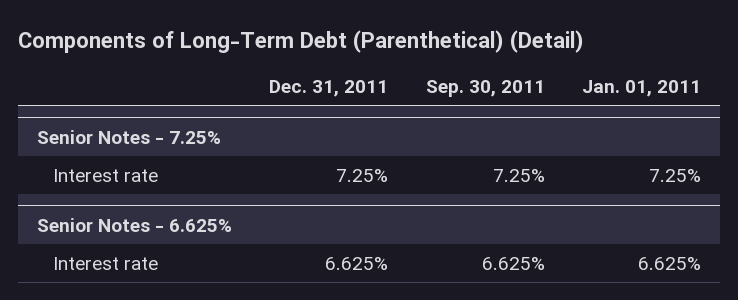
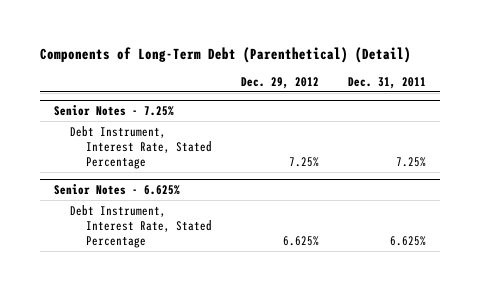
[425,79,545,97] Sep. 30, 2011 -> none
[582,79,702,97] Jan. 01, 2011 -> none
none -> [240,77,319,90] Dec. 29, 2012
[53,168,159,182] Interest rate -> [69,125,212,169] Debt Instrument, Interest Rate, Stated Percentage
[53,256,159,270] Interest rate -> [69,204,212,248] Debt Instrument, Interest Rate, Stated Percentage

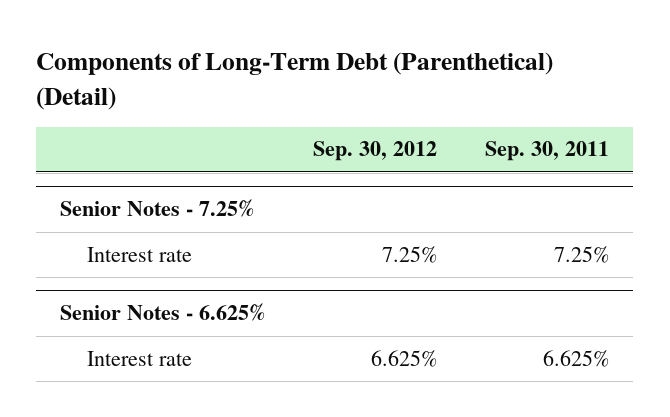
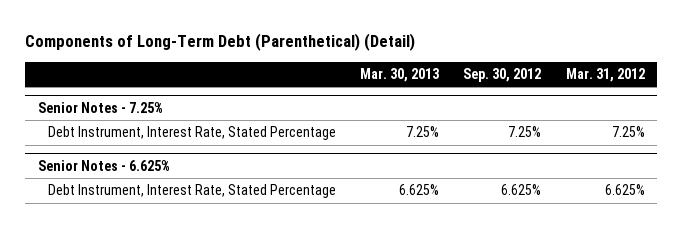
[485,141,610,162] Sep. 30, 2011 -> none
none -> [359,67,439,82] Mar. 30, 2013
none -> [565,67,645,82] Mar. 31, 2012
[86,246,192,262] Interest rate -> [47,126,336,141] Debt Instrument, Interest Rate, Stated Percentage
[86,350,192,366] Interest rate -> [47,184,336,199] Debt Instrument, Interest Rate, Stated Percentage

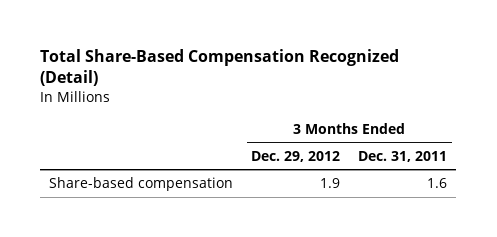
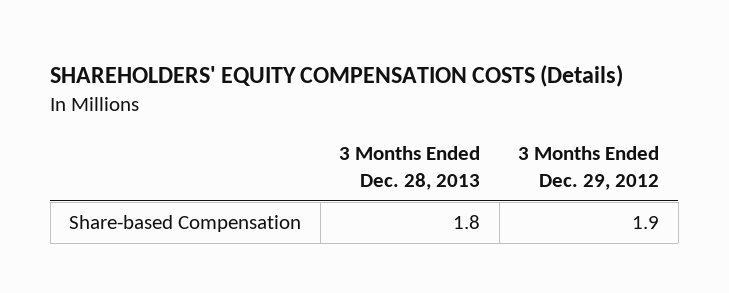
[40,48,400,87] Total Share-Based Compensation Recognized (Detail) -> [50,65,624,88] SHAREHOLDERS' EQUITY COMPENSATION COSTS (Details)
[358,150,448,162] Dec. 31, 2011 -> none
none -> [339,145,481,190] 3 Months Ended Dec. 28, 2013
[49,177,234,192] Share-based compensation -> [69,215,302,233] Share-based Compensation

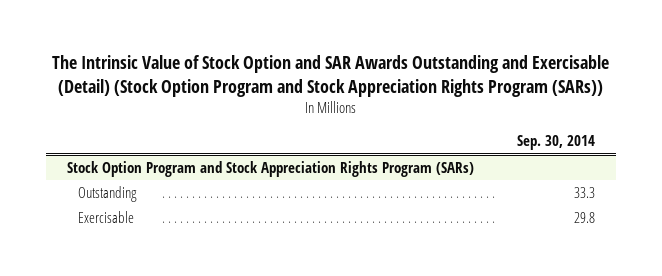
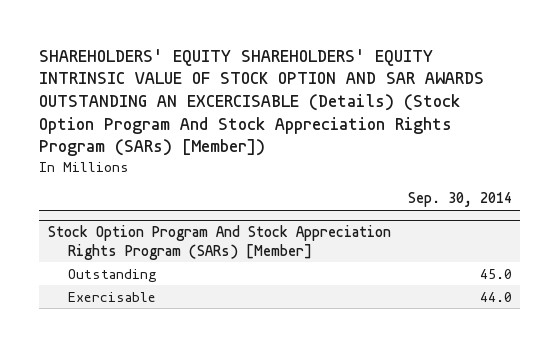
[51,55,609,97] The Intrinsic Value of Stock Option and SAR Awards Outstanding and Exercisable (Detail) (Stock Option Program and Stock Appreciation Rights Program (SARs)) -> [39,48,485,157] SHAREHOLDERS' EQUITY SHAREHOLDERS' EQUITY INTRINSIC VALUE OF STOCK OPTION AND SAR AWARDS OUTSTANDING AN EXCERCISABLE (Details) (Stock Option Program And Stock Appreciation Rights Program (SARs) [Member])
[67,160,475,177] Stock Option Program and Stock Appreciation Rights Program (SARs) -> [47,225,391,260] Stock Option Program And Stock Appreciation Rights Program (SARs) [Member]
[573,186,595,198] 33.3 -> [479,268,512,279] 45.0
[573,211,595,223] 29.8 -> [479,291,512,302] 44.0

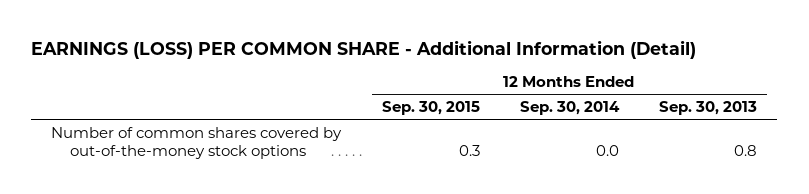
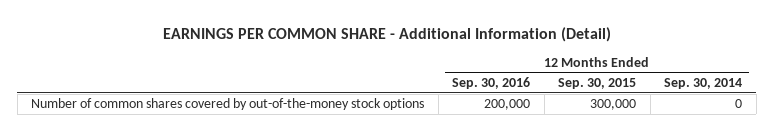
[31,39,697,59] EARNINGS (LOSS) PER COMMON SHARE - Additional Information (Detail) -> [162,26,611,42] EARNINGS PER COMMON SHARE - Additional Information (Detail)
[659,101,758,116] Sep. 30, 2013 -> none
none -> [452,76,531,89] Sep. 30, 2016
[458,145,480,157] 0.3 -> [590,99,637,111] 300,000
[595,145,619,157] 0.0 -> [735,99,743,109] 0

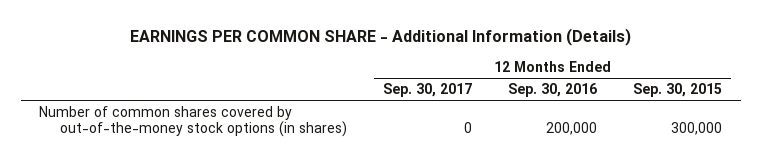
[162,26,611,42] EARNINGS PER COMMON SHARE - Additional Information (Detail) -> [129,28,631,47] EARNINGS PER COMMON SHARE - Additional Information (Details)
[664,77,743,89] Sep. 30, 2014 -> none
none -> [383,83,473,98] Sep. 30, 2017
[31,98,425,111] Number of common shares covered by out-of-the-money stock options -> [38,105,348,138] Number of common shares covered by out-of-the-money stock options (in shares)

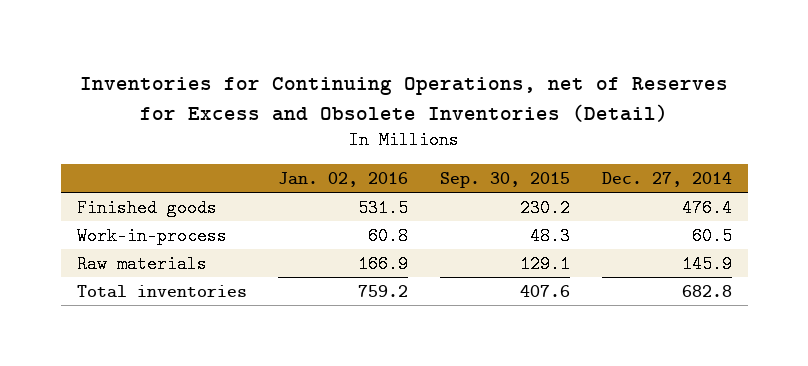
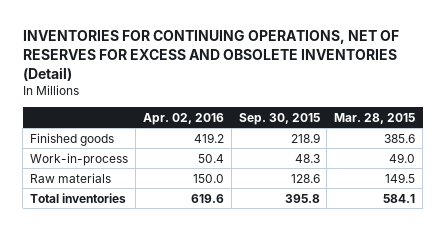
[80,77,729,122] Inventories for Continuing Operations, net of Reserves for Excess and Obsolete Inventories (Detail) -> [22,30,399,81] INVENTORIES FOR CONTINUING OPERATIONS, NET OF RESERVES FOR EXCESS AND OBSOLETE INVENTORIES (Detail)
[278,171,409,187] Jan. 02, 2016 -> none
[601,171,732,187] Dec. 27, 2014 -> none
none -> [142,112,224,125] Apr. 02, 2016
none -> [334,112,416,124] Mar. 28, 2015
[520,198,571,217] 230.2 -> [290,132,320,143] 218.9
[520,254,571,273] 129.1 -> [290,173,320,183] 128.6
[520,284,571,297] 407.6 -> [284,193,320,203] 395.8

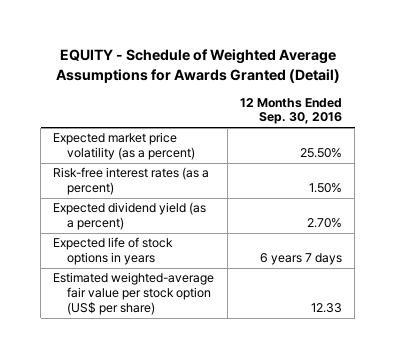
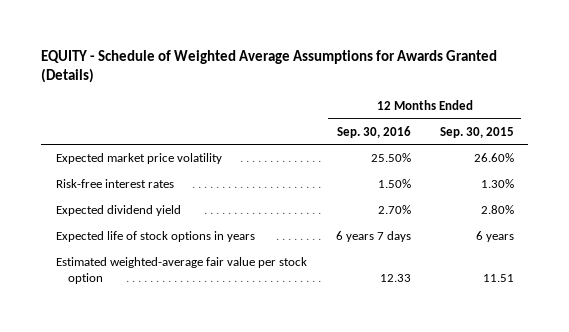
[55,49,340,83] EQUITY - Schedule of Weighted Average Assumptions for Awards Granted (Detail) -> [41,49,498,84] EQUITY - Schedule of Weighted Average Assumptions for Awards Granted (Details)
none -> [439,126,514,138] Sep. 30, 2015
[53,132,196,161] Expected market price volatility (as a percent) -> [55,152,222,164] Expected market price volatility
[53,167,210,196] Risk-free interest rates (as a percent) -> [55,178,174,188] Risk-free interest rates
[53,202,207,231] Expected dividend yield (as a percent) -> [55,204,181,216] Expected dividend yield
[53,272,215,316] Estimated weighted-average fair value per stock option (US$ per share) -> [55,256,307,285] Estimated weighted-average fair value per stock option

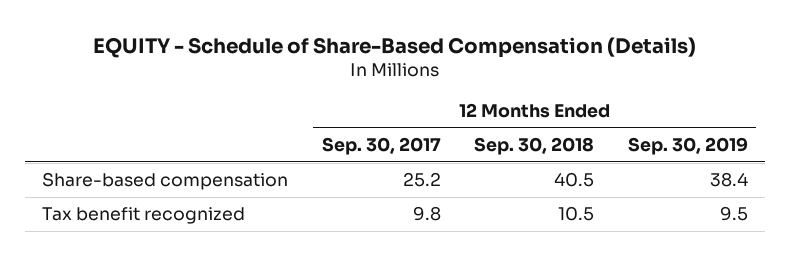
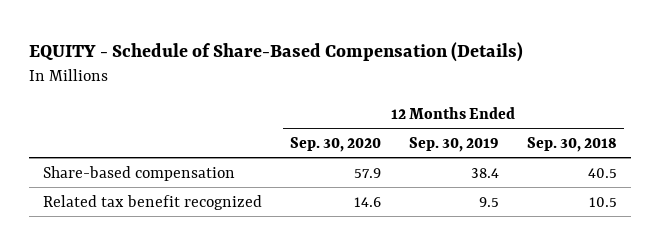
[321,137,441,156] Sep. 30, 2017 -> none
none -> [289,137,381,153] Sep. 30, 2020
[42,207,246,225] Tax benefit recognized -> [42,194,262,210] Related tax benefit recognized

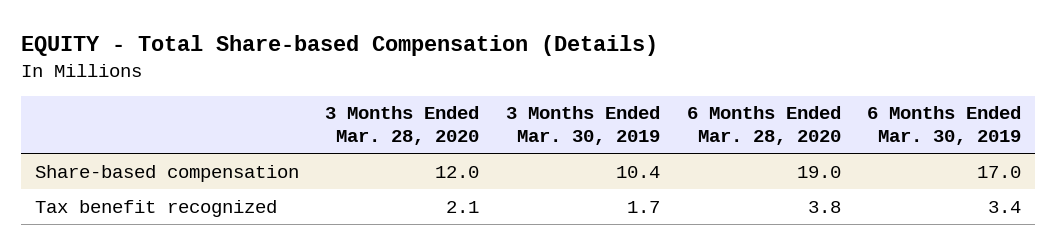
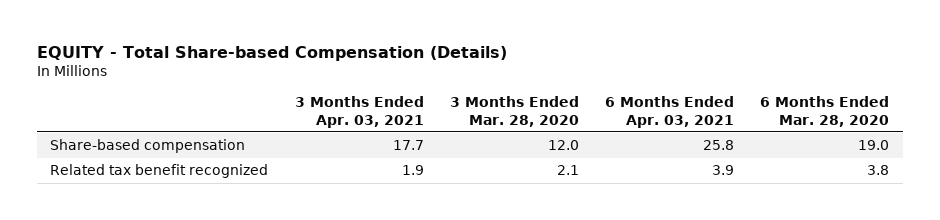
[505,106,660,146] 3 Months Ended Mar. 30, 2019 -> none
[867,106,1022,146] 6 Months Ended Mar. 30, 2019 -> none
none -> [294,96,424,128] 3 Months Ended Apr. 03, 2021
none -> [605,96,735,128] 6 Months Ended Apr. 03, 2021
[34,199,277,217] Tax benefit recognized -> [50,164,269,179] Related tax benefit recognized

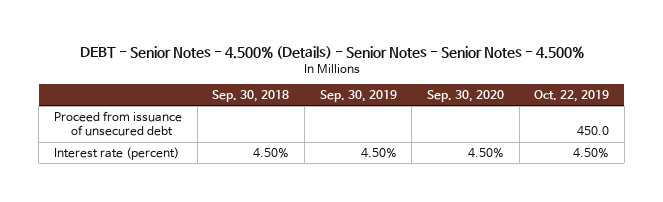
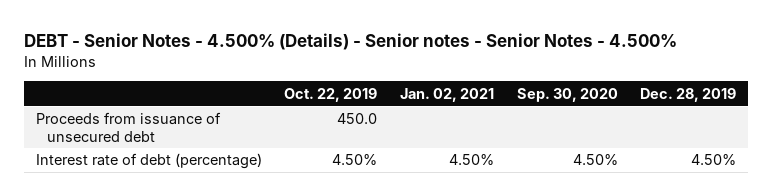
[79,45,584,59] DEBT - Senior Notes - 4.500% (Details) - Senior Notes - Senior Notes - 4.500% -> [24,33,678,51] DEBT - Senior Notes - 4.500% (Details) - Senior notes - Senior Notes - 4.500%
[212,89,290,102] Sep. 30, 2018 -> none
[319,89,397,102] Sep. 30, 2019 -> none
none -> [400,87,495,102] Jan. 02, 2021
none -> [640,87,737,102] Dec. 28, 2019
[53,110,182,137] Proceed from issuance of unsecured debt -> [35,112,221,142] Proceeds from issuance of unsecured debt
[53,146,179,160] Interest rate (percent) -> [35,153,262,170] Interest rate of debt (percentage)

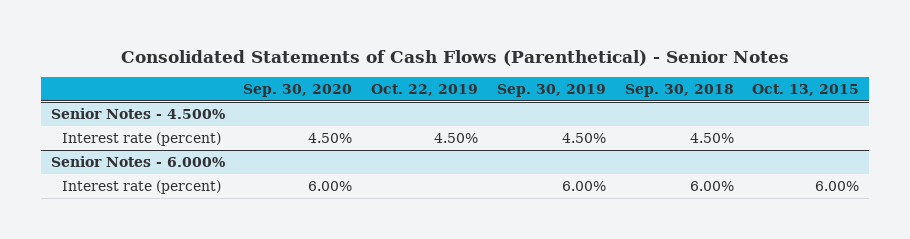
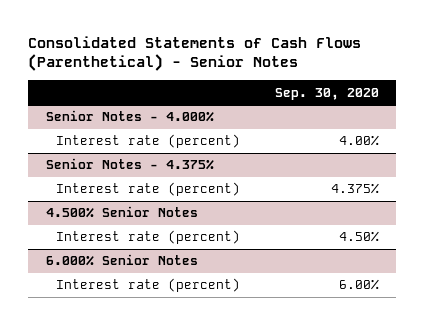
[371,84,479,97] Oct. 22, 2019 -> none
[496,84,606,98] Sep. 30, 2019 -> none
[624,84,734,98] Sep. 30, 2018 -> none
[752,84,860,97] Oct. 13, 2015 -> none
[50,107,225,119] Senior Notes - 4.500% -> [45,110,214,123] Senior Notes - 4.000%
none -> [56,134,241,149] Interest rate (percent)
none -> [45,158,214,171] Senior Notes - 4.375%
none -> [56,182,241,197] Interest rate (percent)
none -> [45,206,198,219] 4.500% Senior Notes
[50,155,225,167] Senior Notes - 6.000% -> [45,254,198,267] 6.000% Senior Notes

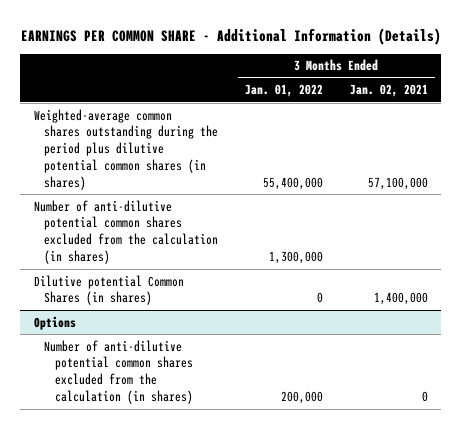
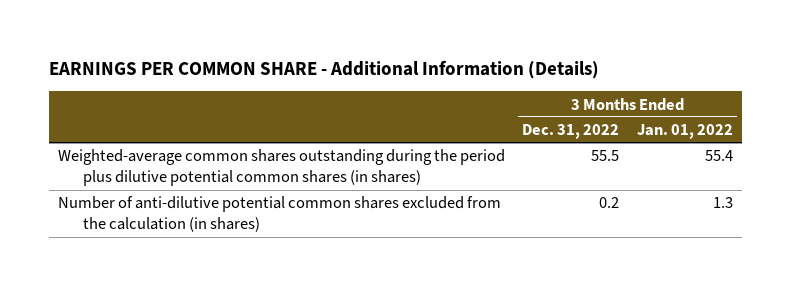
[349,84,428,98] Jan. 02, 2021 -> none
none -> [522,124,620,140] Dec. 31, 2022
[33,274,184,306] Dilutive potential Common Shares (in shares) -> none
[33,315,76,330] Options -> none
[44,339,194,405] Number of anti-dilutive potential common shares excluded from the calculation (in shares) -> none
[263,177,324,191] 55,400,000 -> [704,150,733,162] 55.4
[269,251,324,265] 1,300,000 -> [712,197,733,209] 1.3

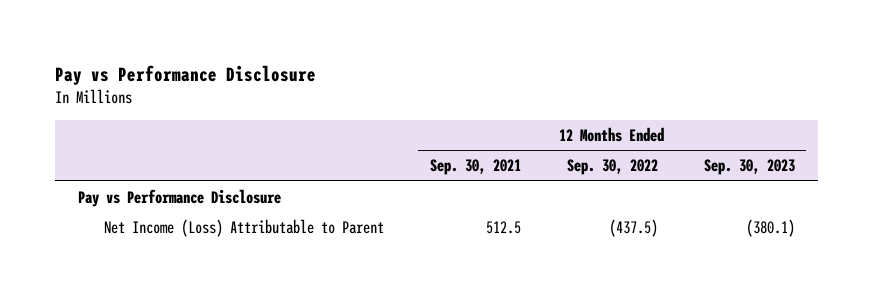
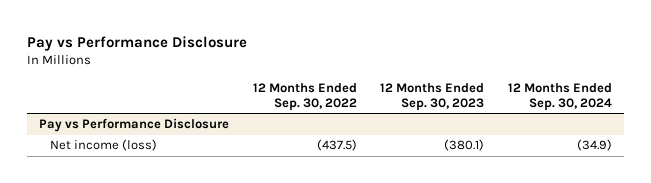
[429,159,521,176] Sep. 30, 2021 -> none
none -> [508,82,613,112] 12 Months Ended Sep. 30, 2024
[103,218,384,237] Net Income (Loss) Attributable to Parent -> [50,139,158,152] Net income (loss)

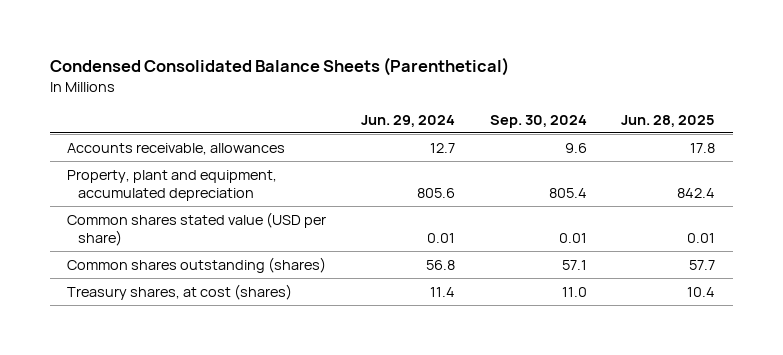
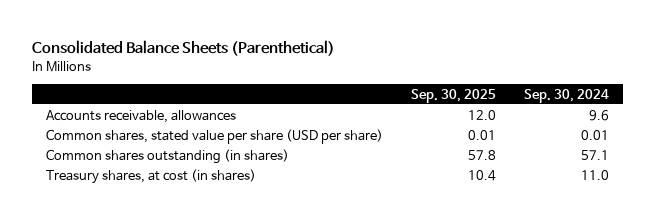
[50,57,510,77] Condensed Consolidated Balance Sheets (Parenthetical) -> [32,39,336,56] Consolidated Balance Sheets (Parenthetical)
[361,114,456,127] Jun. 29, 2024 -> none
[621,114,716,127] Jun. 28, 2025 -> none
none -> [411,88,497,103] Sep. 30, 2025
[67,169,278,201] Property, plant and equipment, accumulated depreciation -> none
[67,211,327,246] Common shares stated value (USD per share) -> [46,128,384,144] Common shares, stated value per share (USD per share)
[67,256,327,273] Common shares outstanding (shares) -> [46,148,290,164] Common shares outstanding (in shares)
[67,283,293,300] Treasury shares, at cost (shares) -> [46,168,257,184] Treasury shares, at cost (in shares)

